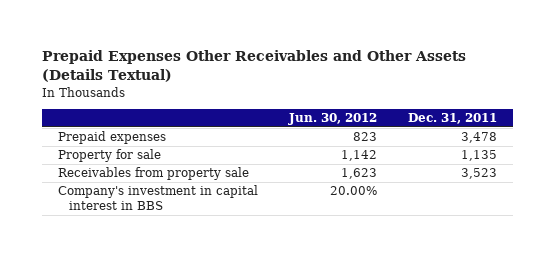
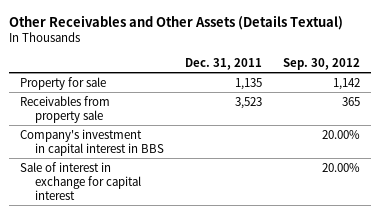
[42,50,467,83] Prepaid Expenses Other Receivables and Other Assets (Details Textual) -> [9,14,344,30] Other Receivables and Other Assets (Details Textual)
[288,113,378,126] Jun. 30, 2012 -> none
none -> [283,57,361,70] Sep. 30, 2012
[57,131,166,145] Prepaid expenses -> none
none -> [19,161,142,200] Sale of interest in exchange for capital interest

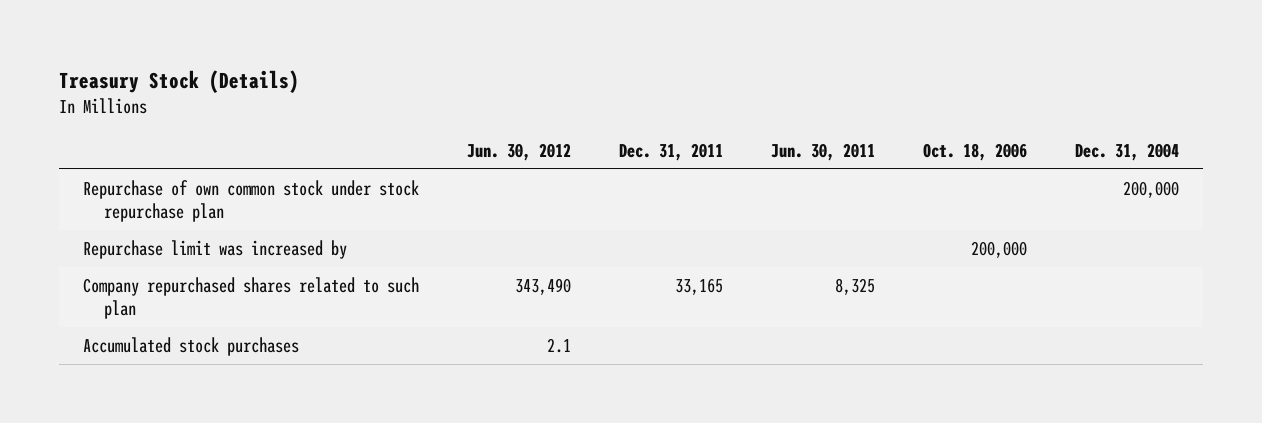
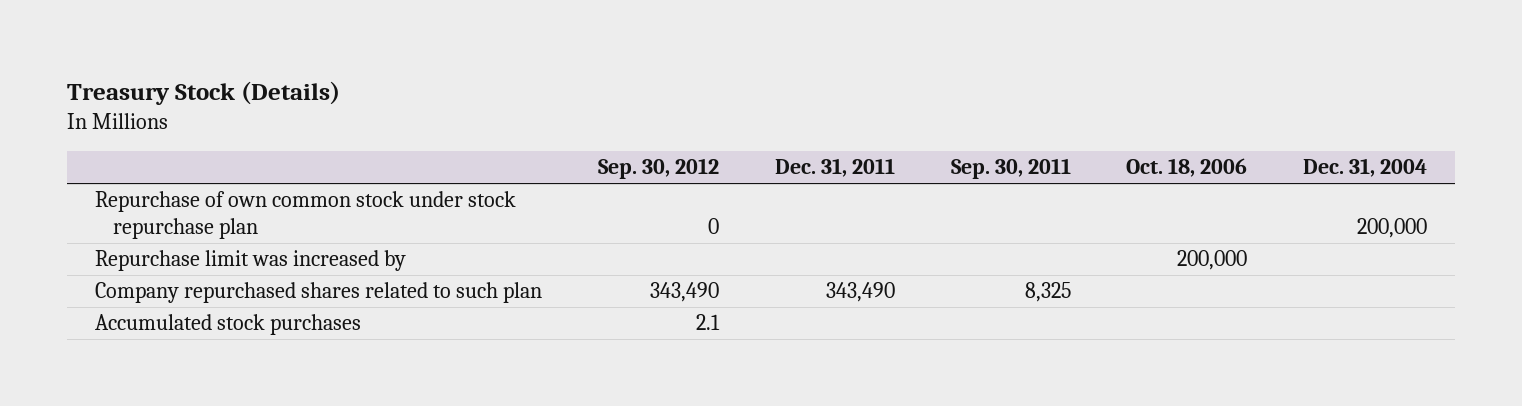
[467,142,572,161] Jun. 30, 2012 -> none
[771,142,876,161] Jun. 30, 2011 -> none
none -> [597,158,719,180] Sep. 30, 2012
none -> [950,158,1071,180] Sep. 30, 2011
[675,278,724,296] 33,165 -> [825,282,895,303] 343,490

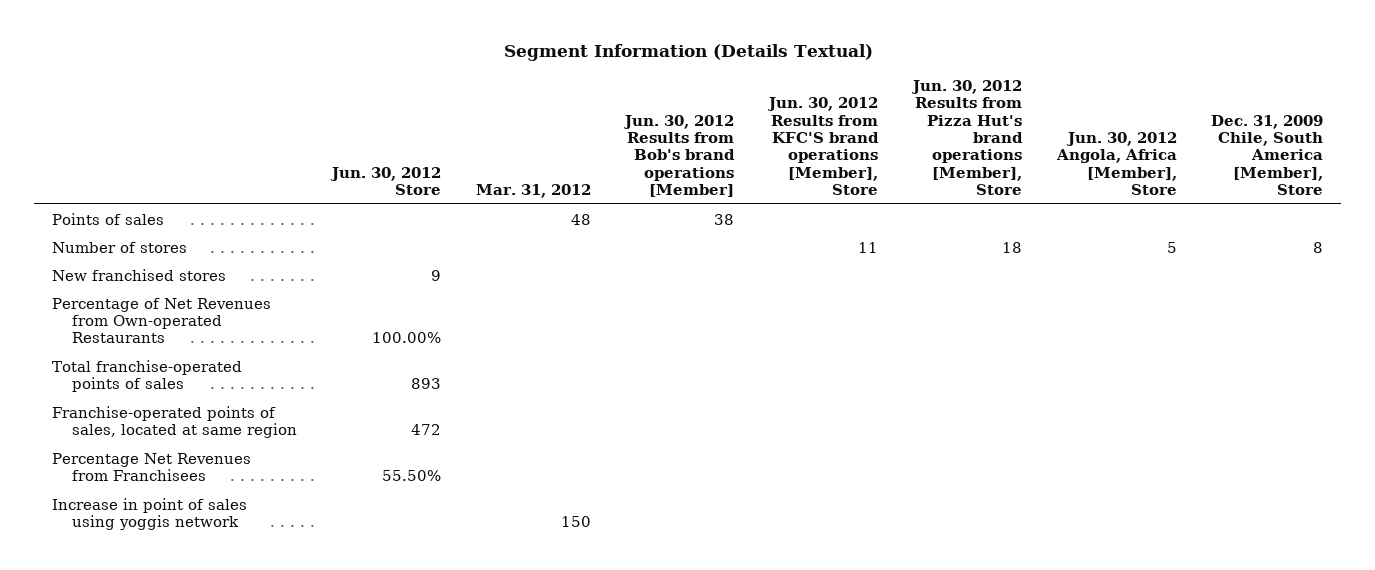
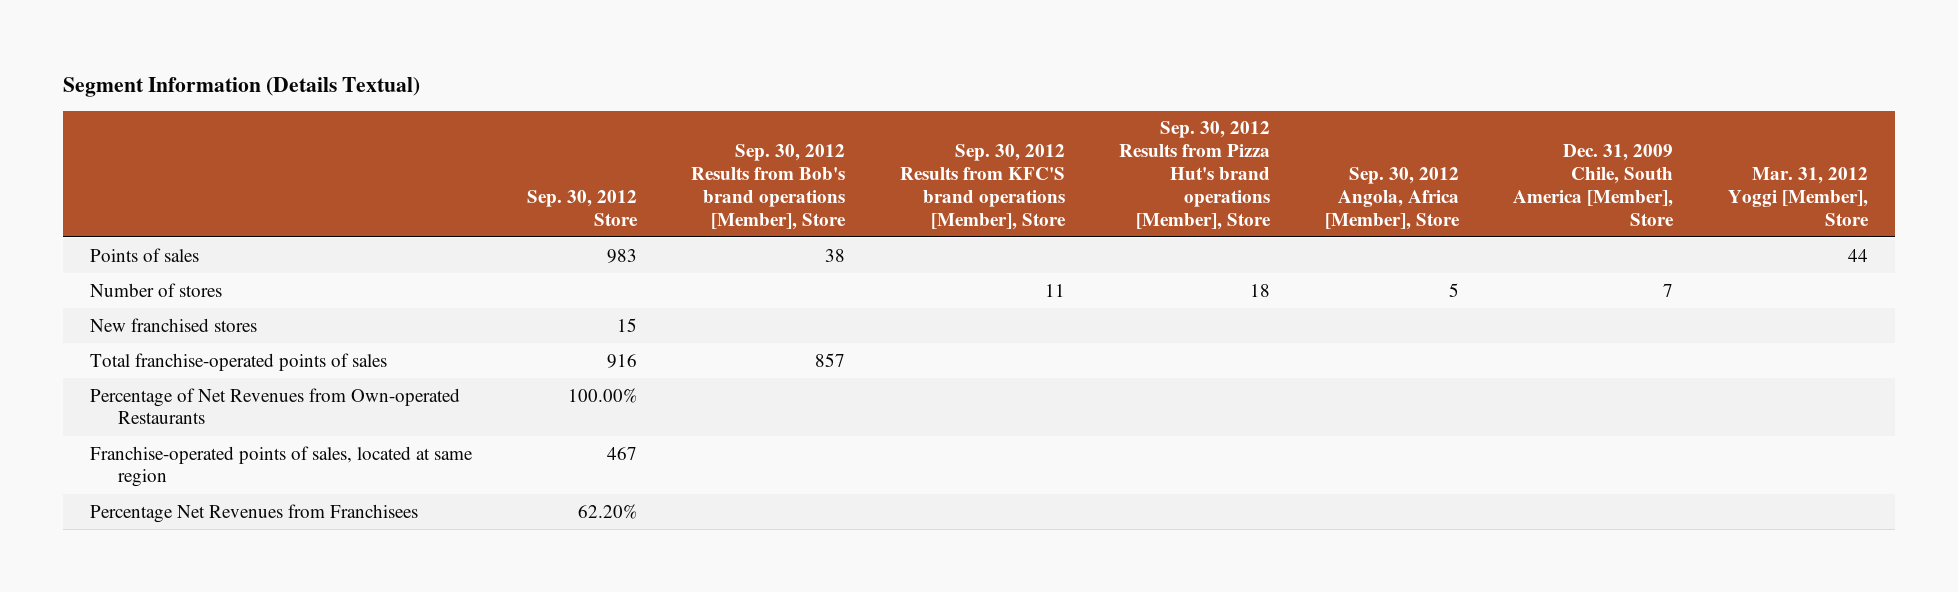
[329,166,441,195] Jun. 30, 2012 Store -> none
[475,183,591,198] Mar. 31, 2012 -> none
[623,114,736,197] Jun. 30, 2012 Results from Bob's brand operations [Member] -> none
[767,97,880,195] Jun. 30, 2012 Results from KFC'S brand operations [Member], Store -> none
[910,80,1023,195] Jun. 30, 2012 Results from Pizza Hut's brand operations [Member], Store -> none
[1055,132,1177,195] Jun. 30, 2012 Angola, Africa [Member], Store -> none
none -> [526,189,638,226] Sep. 30, 2012 Store
none -> [691,144,847,230] Sep. 30, 2012 Results from Bob's brand operations [Member], Store
none -> [899,144,1066,230] Sep. 30, 2012 Results from KFC'S brand operations [Member], Store
none -> [1119,121,1272,230] Sep. 30, 2012 Results from Pizza Hut's brand operations [Member], Store
none -> [1324,166,1460,230] Sep. 30, 2012 Angola, Africa [Member], Store
none -> [1728,166,1870,226] Mar. 31, 2012 Yoggi [Member], Store
[1313,241,1324,253] 8 -> [1663,283,1674,297] 7
[51,297,271,344] Percentage of Net Revenues from Own-operated Restaurants -> [89,387,460,425] Percentage of Net Revenues from Own-operated Restaurants
[51,497,247,530] Increase in point of sales using yoggis network -> none

